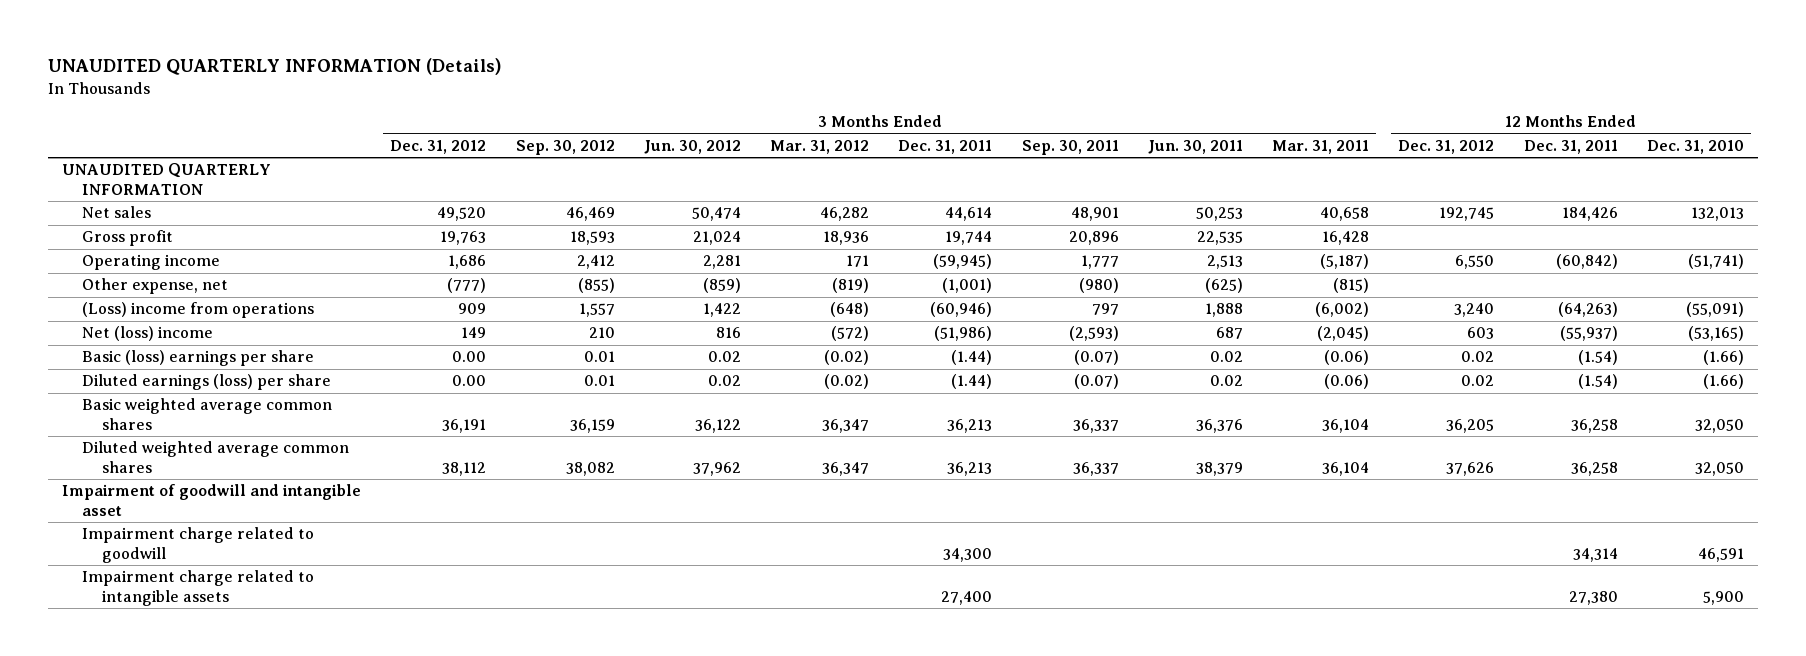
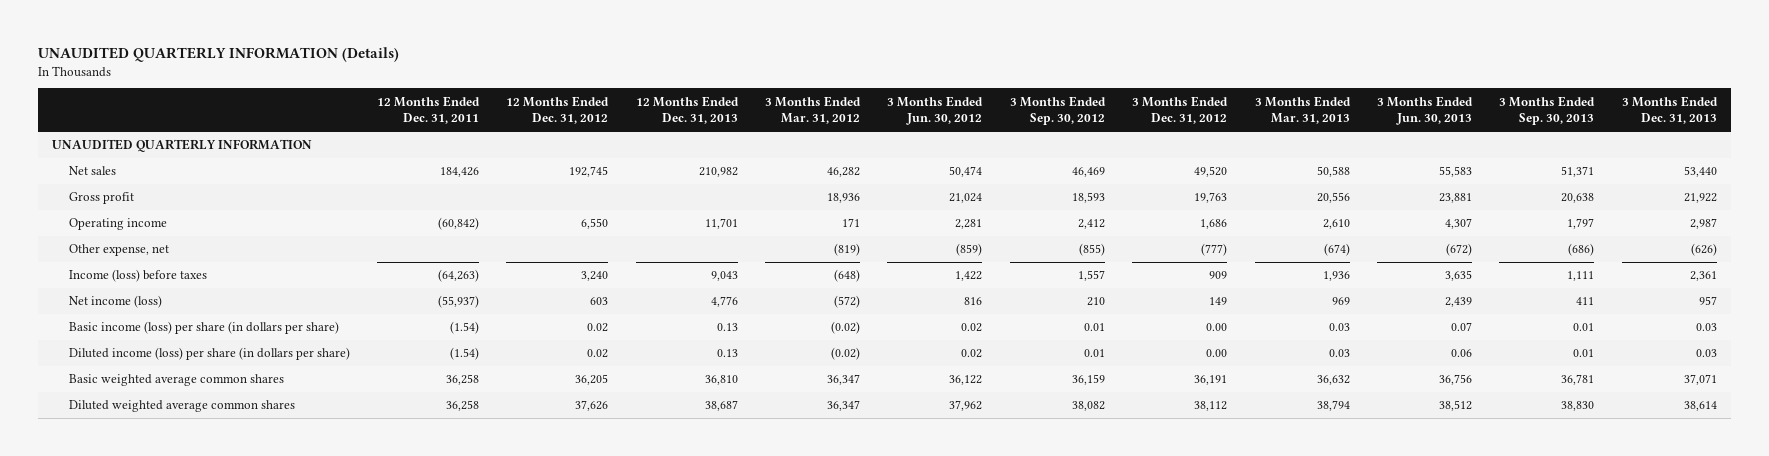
[898,139,993,154] Dec. 31, 2011 -> none
[1021,139,1119,155] Sep. 30, 2011 -> none
[1147,139,1243,154] Jun. 30, 2011 -> none
[1272,139,1370,154] Mar. 31, 2011 -> none
[1646,139,1744,154] Dec. 31, 2010 -> none
none -> [635,95,739,125] 12 Months Ended Dec. 31, 2013
none -> [1254,95,1351,125] 3 Months Ended Mar. 31, 2013
none -> [1377,95,1474,126] 3 Months Ended Jun. 30, 2013
none -> [1499,95,1596,126] 3 Months Ended Sep. 30, 2013
none -> [1621,95,1718,125] 3 Months Ended Dec. 31, 2013
[82,302,315,319] (Loss) income from operations -> [68,269,207,283] Income (loss) before taxes
[82,326,214,342] Net (loss) income -> [68,295,162,309] Net income (loss)
[82,350,315,367] Basic (loss) earnings per share -> [68,321,339,335] Basic income (loss) per share (in dollars per share)
[82,374,332,391] Diluted earnings (loss) per share -> [68,347,350,361] Diluted income (loss) per share (in dollars per share)
[62,484,362,516] Impairment of goodwill and intangible asset -> none
[82,527,315,563] Impairment charge related to goodwill -> none
[82,570,315,606] Impairment charge related to intangible assets -> none

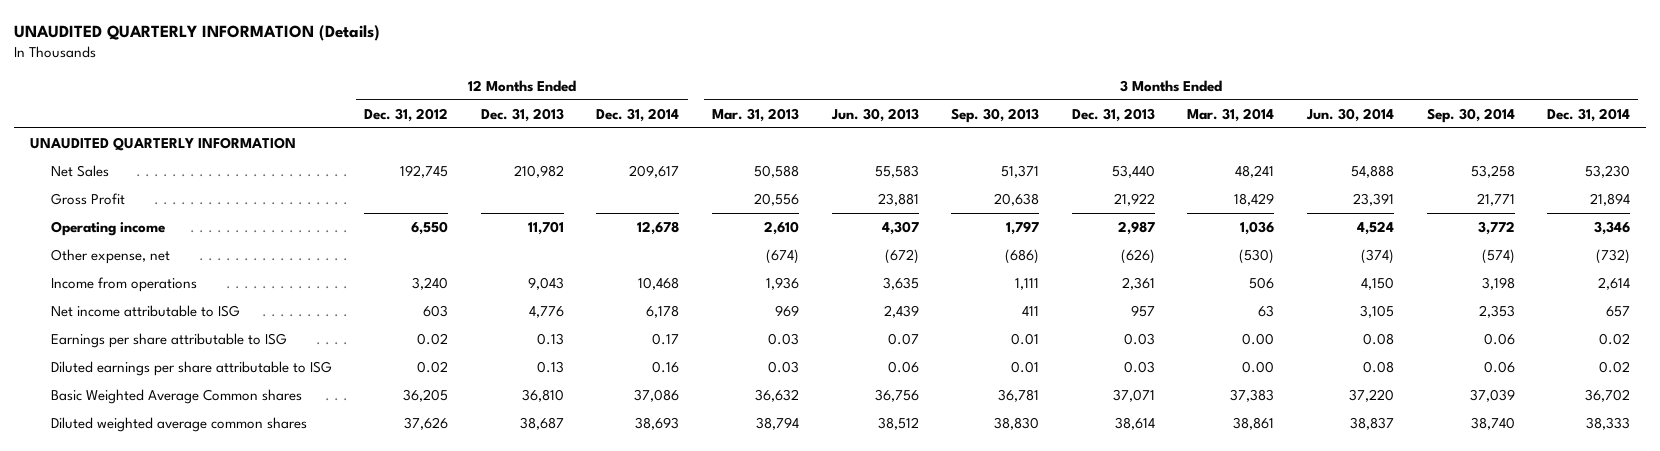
[376,95,480,125] 12 Months Ended Dec. 31, 2011 -> none
[765,95,862,125] 3 Months Ended Mar. 31, 2012 -> none
[887,95,984,126] 3 Months Ended Jun. 30, 2012 -> none
[1009,95,1106,126] 3 Months Ended Sep. 30, 2012 -> none
[1132,95,1229,125] 3 Months Ended Dec. 31, 2012 -> none
none -> [596,107,680,122] Dec. 31, 2014
none -> [1187,107,1275,122] Mar. 31, 2014
none -> [1305,107,1394,122] Jun. 30, 2014
none -> [1426,107,1515,123] Sep. 30, 2014
none -> [1547,107,1631,122] Dec. 31, 2014
[68,166,116,176] Net sales -> [50,164,109,177] Net Sales
[68,192,134,205] Gross profit -> [50,192,125,205] Gross Profit
[68,269,207,283] Income (loss) before taxes -> [50,276,197,292] Income from operations
[68,295,162,309] Net income (loss) -> [50,304,240,317] Net income attributable to ISG
[68,321,339,335] Basic income (loss) per share (in dollars per share) -> [50,332,287,348] Earnings per share attributable to ISG
[68,347,350,361] Diluted income (loss) per share (in dollars per share) -> [50,360,332,376] Diluted earnings per share attributable to ISG
[68,374,284,387] Basic weighted average common shares -> [50,388,302,404] Basic Weighted Average Common shares

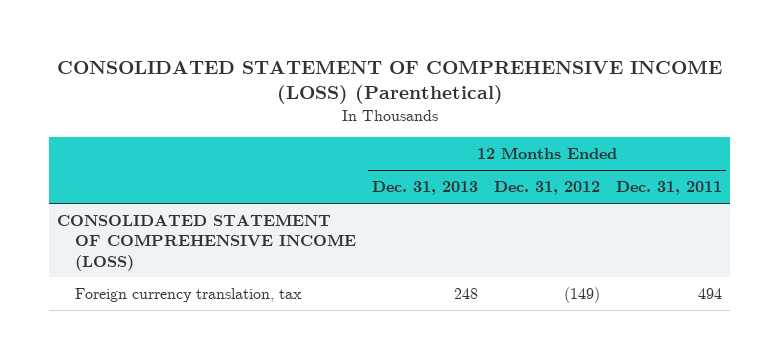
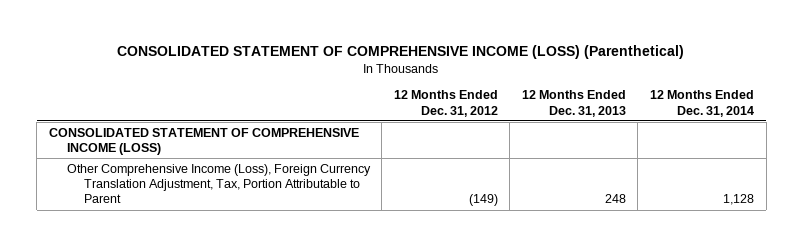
[616,181,723,196] Dec. 31, 2011 -> none
none -> [649,90,754,117] 12 Months Ended Dec. 31, 2014
[74,288,302,303] Foreign currency translation, tax -> [66,163,371,204] Other Comprehensive Income (Loss), Foreign Currency Translation Adjustment, Tax, Portion Attributable to Parent

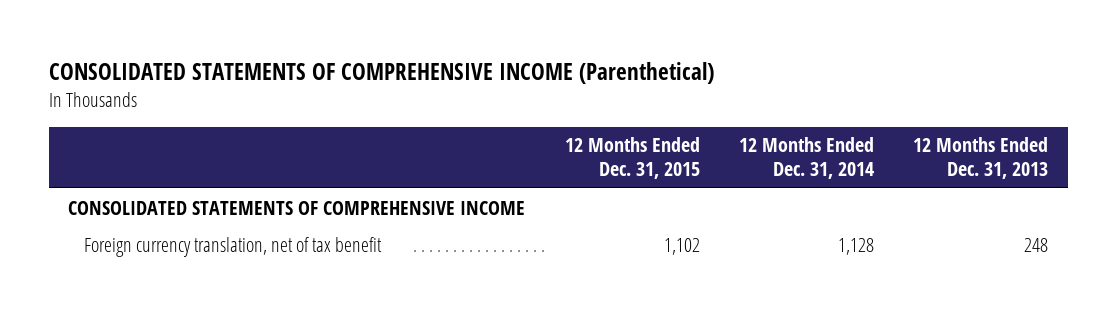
[117,44,685,59] CONSOLIDATED STATEMENT OF COMPREHENSIVE INCOME (LOSS) (Parenthetical) -> [48,61,714,84] CONSOLIDATED STATEMENTS OF COMPREHENSIVE INCOME (Parenthetical)
[393,90,498,117] 12 Months Ended Dec. 31, 2012 -> none
none -> [564,137,700,180] 12 Months Ended Dec. 31, 2015
[48,127,359,155] CONSOLIDATED STATEMENT OF COMPREHENSIVE INCOME (LOSS) -> [68,200,526,215] CONSOLIDATED STATEMENTS OF COMPREHENSIVE INCOME
[66,163,371,204] Other Comprehensive Income (Loss), Foreign Currency Translation Adjustment, Tax, Portion Attributable to Parent -> [83,236,382,257] Foreign currency translation, net of tax benefit

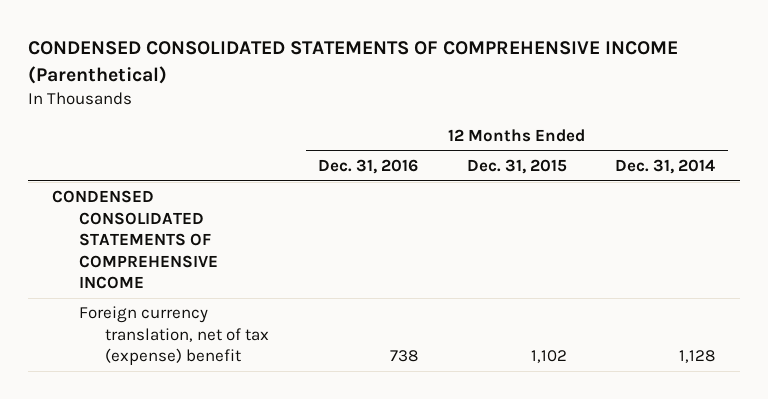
[48,61,714,84] CONSOLIDATED STATEMENTS OF COMPREHENSIVE INCOME (Parenthetical) -> [28,41,679,84] CONDENSED CONSOLIDATED STATEMENTS OF COMPREHENSIVE INCOME (Parenthetical)
[913,137,1049,180] 12 Months Ended Dec. 31, 2013 -> none
none -> [318,158,419,174] Dec. 31, 2016
[68,200,526,215] CONSOLIDATED STATEMENTS OF COMPREHENSIVE INCOME -> [52,190,218,289] CONDENSED CONSOLIDATED STATEMENTS OF COMPREHENSIVE INCOME
[83,236,382,257] Foreign currency translation, net of tax benefit -> [78,306,270,366] Foreign currency translation, net of tax (expense) benefit

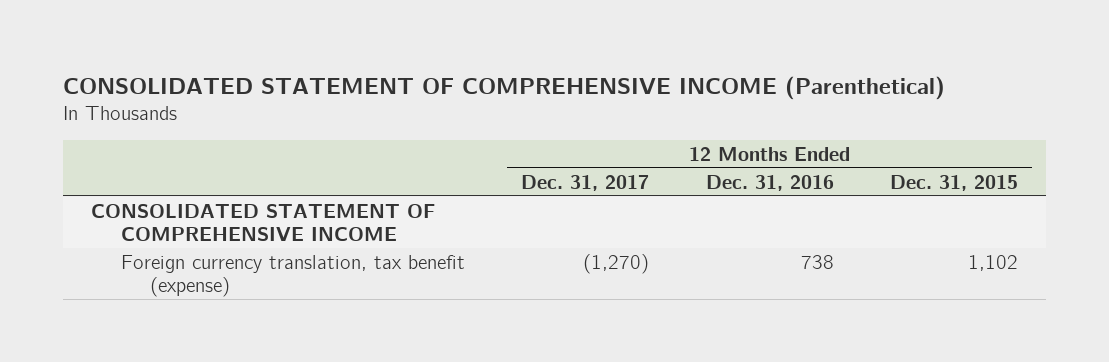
[28,41,679,84] CONDENSED CONSOLIDATED STATEMENTS OF COMPREHENSIVE INCOME (Parenthetical) -> [62,75,945,100] CONSOLIDATED STATEMENT OF COMPREHENSIVE INCOME (Parenthetical)
[615,158,716,174] Dec. 31, 2014 -> none
none -> [521,174,650,191] Dec. 31, 2017
[52,190,218,289] CONDENSED CONSOLIDATED STATEMENTS OF COMPREHENSIVE INCOME -> [91,203,436,241] CONSOLIDATED STATEMENT OF COMPREHENSIVE INCOME
[78,306,270,366] Foreign currency translation, net of tax (expense) benefit -> [120,254,465,297] Foreign currency translation, tax benefit (expense)

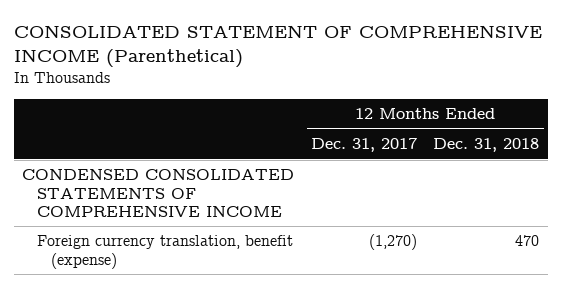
[705,174,834,191] Dec. 31, 2016 -> none
[889,174,1018,191] Dec. 31, 2015 -> none
none -> [433,137,540,152] Dec. 31, 2018
[91,203,436,241] CONSOLIDATED STATEMENT OF COMPREHENSIVE INCOME -> [22,169,295,217] CONDENSED CONSOLIDATED STATEMENTS OF COMPREHENSIVE INCOME
[120,254,465,297] Foreign currency translation, tax benefit (expense) -> [36,235,293,269] Foreign currency translation, benefit (expense)

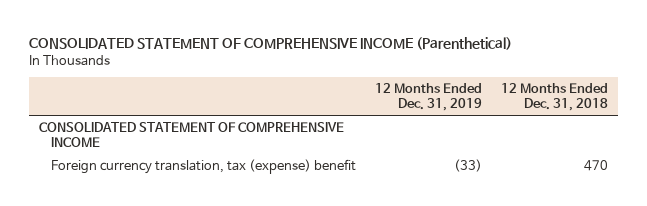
[310,137,417,152] Dec. 31, 2017 -> none
none -> [375,83,483,112] 12 Months Ended Dec. 31, 2019
[22,169,295,217] CONDENSED CONSOLIDATED STATEMENTS OF COMPREHENSIVE INCOME -> [38,121,344,148] CONSOLIDATED STATEMENT OF COMPREHENSIVE INCOME
[36,235,293,269] Foreign currency translation, benefit (expense) -> [51,158,357,174] Foreign currency translation, tax (expense) benefit

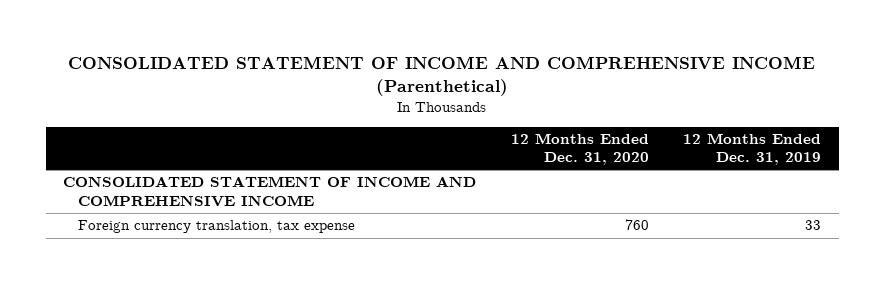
[29,37,513,51] CONSOLIDATED STATEMENT OF COMPREHENSIVE INCOME (Parenthetical) -> [68,55,816,96] CONSOLIDATED STATEMENT OF INCOME AND COMPREHENSIVE INCOME (Parenthetical)
[501,83,609,112] 12 Months Ended Dec. 31, 2018 -> none
none -> [510,133,649,166] 12 Months Ended Dec. 31, 2020
[38,121,344,148] CONSOLIDATED STATEMENT OF COMPREHENSIVE INCOME -> [63,176,477,207] CONSOLIDATED STATEMENT OF INCOME AND COMPREHENSIVE INCOME
[51,158,357,174] Foreign currency translation, tax (expense) benefit -> [77,220,355,234] Foreign currency translation, tax expense
[454,158,483,172] (33) -> [805,220,822,231] 33

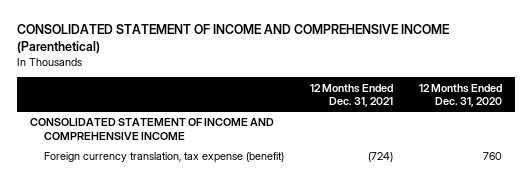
[683,133,822,166] 12 Months Ended Dec. 31, 2019 -> none
none -> [310,83,394,107] 12 Months Ended Dec. 31, 2021
[77,220,355,234] Foreign currency translation, tax expense -> [44,152,285,164] Foreign currency translation, tax expense (benefit)

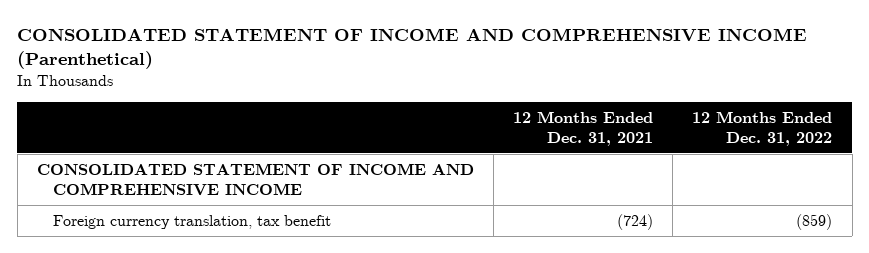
[419,83,503,107] 12 Months Ended Dec. 31, 2020 -> none
none -> [692,111,833,146] 12 Months Ended Dec. 31, 2022
[44,152,285,164] Foreign currency translation, tax expense (benefit) -> [53,215,332,230] Foreign currency translation, tax benefit

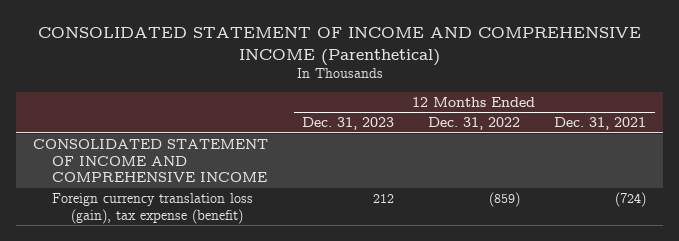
none -> [302,117,395,131] Dec. 31, 2023
[53,215,332,230] Foreign currency translation, tax benefit -> [52,192,254,224] Foreign currency translation loss (gain), tax expense (benefit)

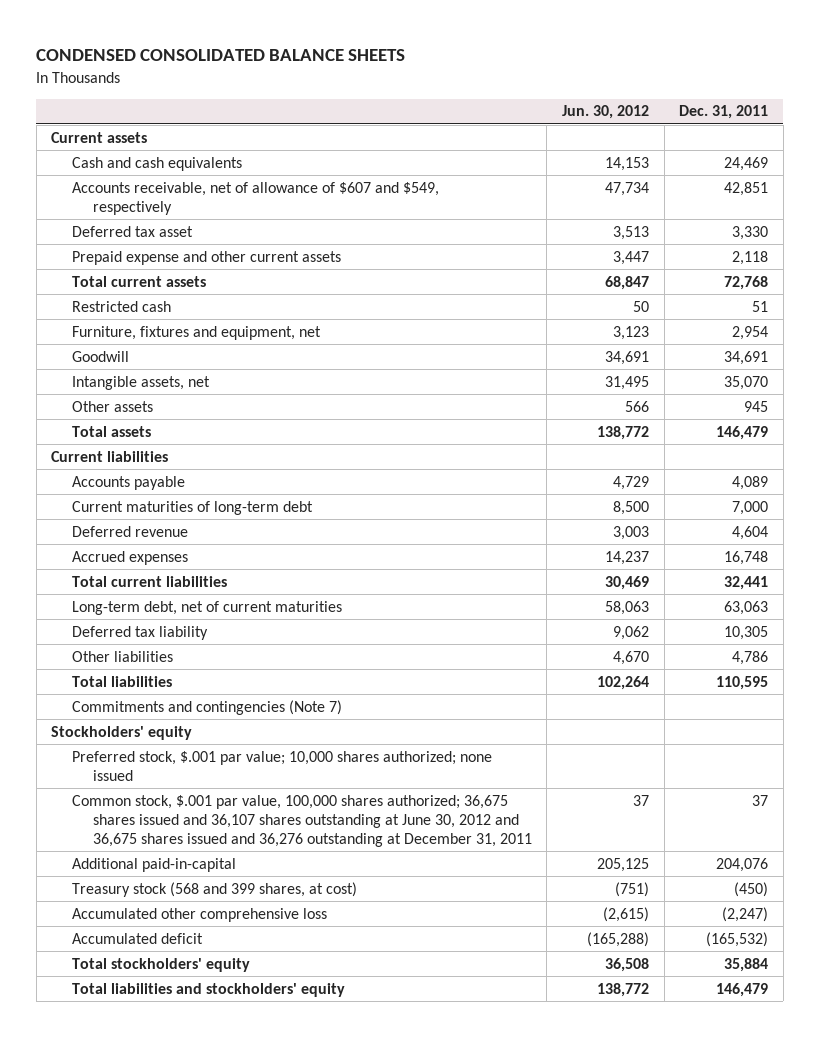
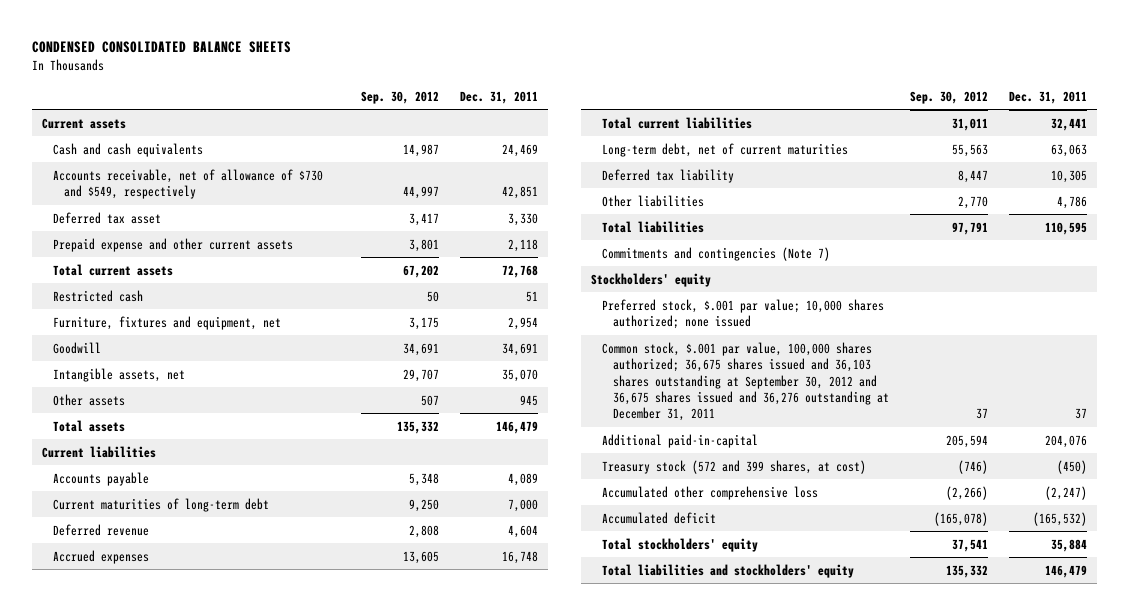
[561,105,649,120] Jun. 30, 2012 -> none
none -> [360,90,439,104] Sep. 30, 2012
[71,181,439,215] Accounts receivable, net of allowance of $607 and $549, respectively -> [53,168,324,200] Accounts receivable, net of allowance of $730 and $549, respectively
[71,794,532,847] Common stock, $.001 par value, 100,000 shares authorized; 36,675 shares issued and 36,107 shares outstanding at June 30, 2012 and 36,675 shares issued and 36,276 outstanding at December 31, 2011 -> [602,341,890,422] Common stock, $.001 par value, 100,000 shares authorized; 36,675 shares issued and 36,103 shares outstanding at September 30, 2012 and 36,675 shares issued and 36,276 outstanding at December 31, 2011
[71,881,357,897] Treasury stock (568 and 399 shares, at cost) -> [602,459,867,474] Treasury stock (572 and 399 shares, at cost)

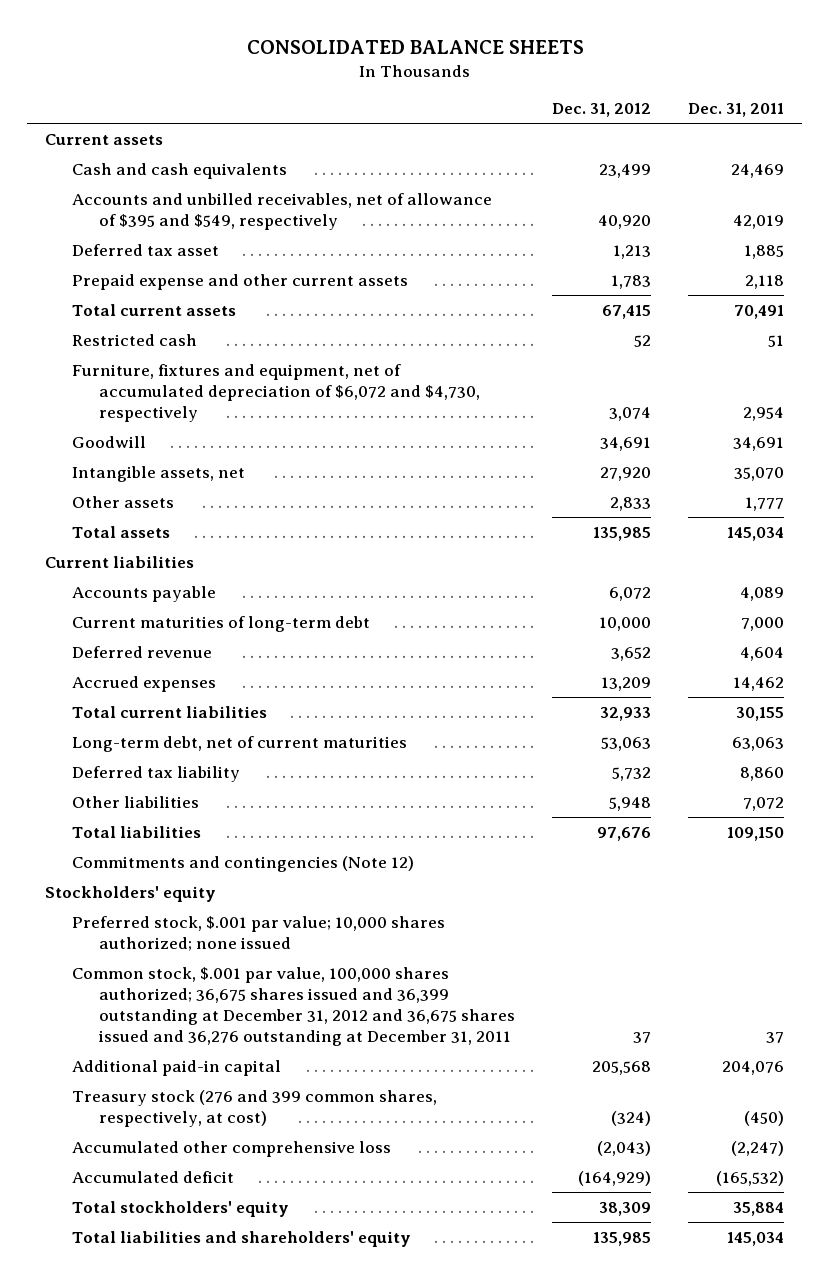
[31,41,291,54] CONDENSED CONSOLIDATED BALANCE SHEETS -> [246,39,584,54] CONSOLIDATED BALANCE SHEETS
[360,90,439,104] Sep. 30, 2012 -> none
none -> [552,103,652,118] Dec. 31, 2012
[53,168,324,200] Accounts receivable, net of allowance of $730 and $549, respectively -> [72,192,493,230] Accounts and unbilled receivables, net of allowance of $395 and $549, respectively
[501,186,538,200] 42,851 -> [732,214,784,229] 42,019
[507,212,538,226] 3,330 -> [743,244,784,259] 1,885
[501,264,538,278] 72,768 -> [733,304,784,319] 70,491
[53,315,282,330] Furniture, fixtures and equipment, net -> [72,363,481,423] Furniture, fixtures and equipment, net of accumulated depreciation of $6,072 and $4,730, respectively
[519,394,538,406] 945 -> [744,496,784,511] 1,777
[495,420,538,434] 146,479 -> [726,526,784,541] 145,034
[501,550,538,564] 16,748 -> [732,676,784,691] 14,462
[1050,117,1087,131] 32,441 -> [735,706,784,721] 30,155
[1050,169,1087,183] 10,305 -> [739,766,784,781] 8,860
[1056,195,1087,209] 4,786 -> [742,796,784,811] 7,072
[1044,221,1087,235] 110,595 -> [726,826,784,841] 109,150
[602,246,831,261] Commitments and contingencies (Note 7) -> [72,855,415,872] Commitments and contingencies (Note 12)
[602,341,890,422] Common stock, $.001 par value, 100,000 shares authorized; 36,675 shares issued and 36,103 shares outstanding at September 30, 2012 and 36,675 shares issued and 36,276 outstanding at December 31, 2011 -> [72,966,516,1047] Common stock, $.001 par value, 100,000 shares authorized; 36,675 shares issued and 36,399 outstanding at December 31, 2012 and 36,675 shares issued and 36,276 outstanding at December 31, 2011
[602,433,759,448] Additional paid-in-capital -> [72,1059,282,1076] Additional paid-in capital
[602,459,867,474] Treasury stock (572 and 399 shares, at cost) -> [72,1089,438,1127] Treasury stock (276 and 399 common shares, respectively, at cost)
[602,563,855,578] Total liabilities and stockholders' equity -> [72,1230,412,1247] Total liabilities and shareholders' equity
[1044,564,1087,578] 146,479 -> [726,1231,784,1246] 145,034

